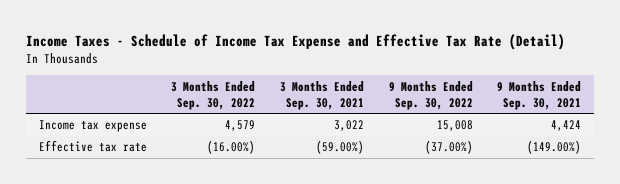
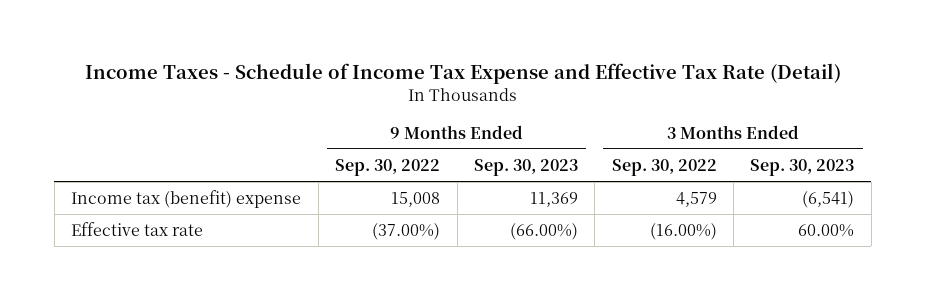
[279,80,364,110] 3 Months Ended Sep. 30, 2021 -> none
[497,80,582,110] 9 Months Ended Sep. 30, 2021 -> none
none -> [473,158,578,176] Sep. 30, 2023
none -> [750,158,855,176] Sep. 30, 2023
[38,120,147,133] Income tax expense -> [71,189,302,208] Income tax (benefit) expense

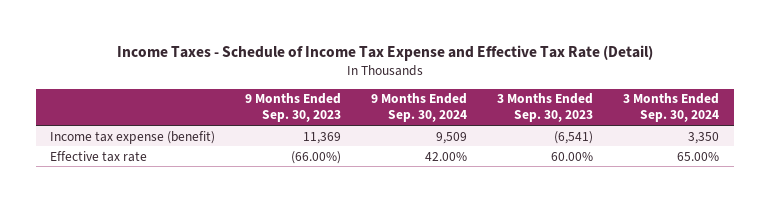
[335,158,441,176] Sep. 30, 2022 -> none
[611,158,717,176] Sep. 30, 2022 -> none
none -> [371,93,468,123] 9 Months Ended Sep. 30, 2024
none -> [622,93,719,123] 3 Months Ended Sep. 30, 2024
[71,189,302,208] Income tax (benefit) expense -> [50,130,216,144] Income tax expense (benefit)

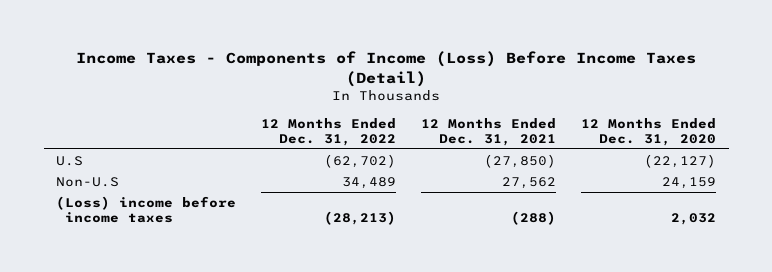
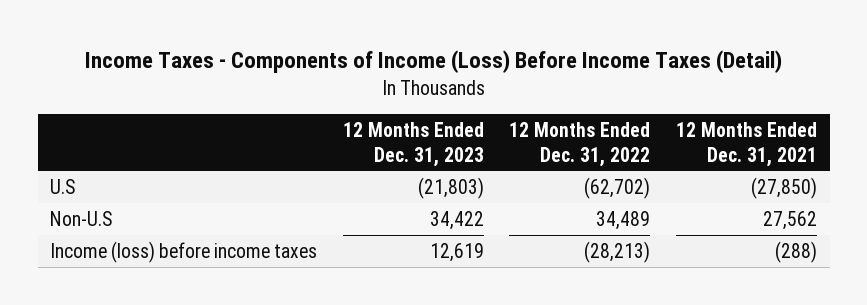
[581,117,717,146] 12 Months Ended Dec. 31, 2020 -> none
none -> [342,122,484,167] 12 Months Ended Dec. 31, 2023
[56,195,237,223] (Loss) income before income taxes -> [50,240,318,263] Income (loss) before income taxes

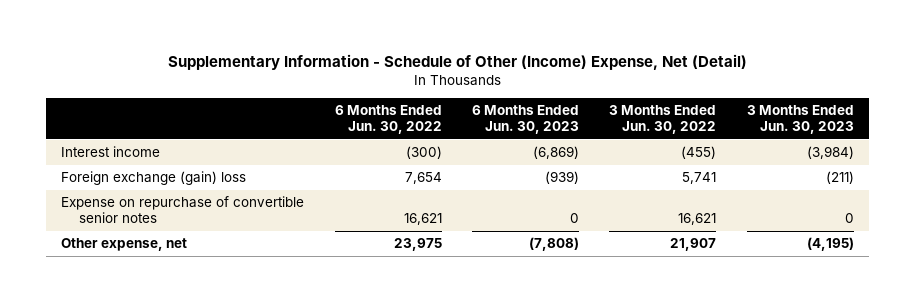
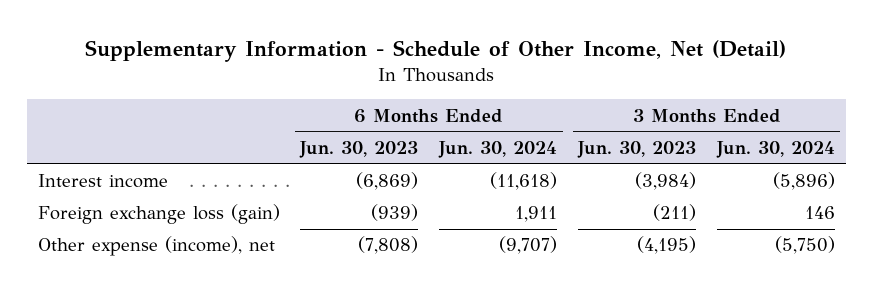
[167,53,747,70] Supplementary Information - Schedule of Other (Income) Expense, Net (Detail) -> [85,39,787,62] Supplementary Information - Schedule of Other Income, Net (Detail)
[334,105,442,135] 6 Months Ended Jun. 30, 2022 -> none
[609,105,717,135] 3 Months Ended Jun. 30, 2022 -> none
none -> [438,140,558,158] Jun. 30, 2024
none -> [716,140,836,158] Jun. 30, 2024
[61,196,305,224] Expense on repurchase of convertible senior notes -> none
[61,171,247,186] Foreign exchange (gain) loss -> [37,204,280,225] Foreign exchange loss (gain)
[61,238,188,252] Other expense, net -> [37,236,275,257] Other expense (income), net

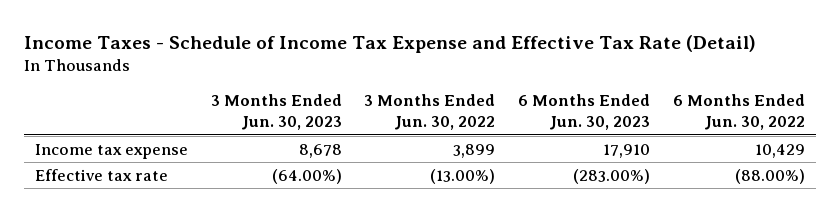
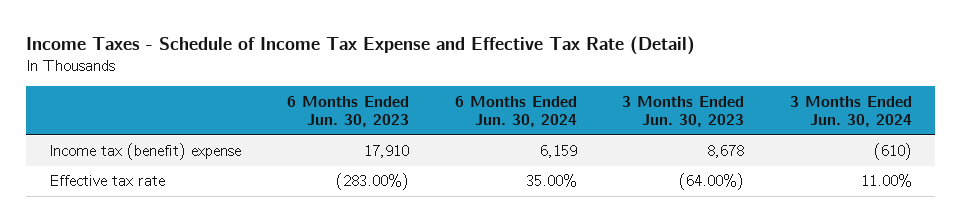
[364,94,496,131] 3 Months Ended Jun. 30, 2022 -> none
[672,94,805,131] 6 Months Ended Jun. 30, 2022 -> none
none -> [454,95,577,128] 6 Months Ended Jun. 30, 2024
none -> [790,95,913,128] 3 Months Ended Jun. 30, 2024
[34,143,188,159] Income tax expense -> [49,143,242,161] Income tax (benefit) expense

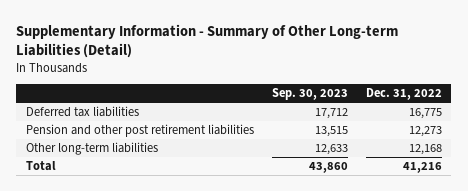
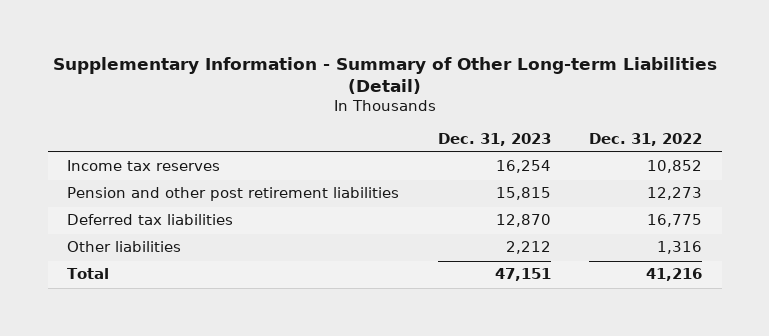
[271,88,348,101] Sep. 30, 2023 -> none
none -> [437,132,551,146] Dec. 31, 2023
none -> [66,160,220,172] Income tax reserves
[25,106,139,118] Deferred tax liabilities -> [66,214,233,226] Deferred tax liabilities
[25,142,158,156] Other long-term liabilities -> [66,241,181,253] Other liabilities
[408,144,442,156] 12,168 -> [657,241,703,255] 1,316

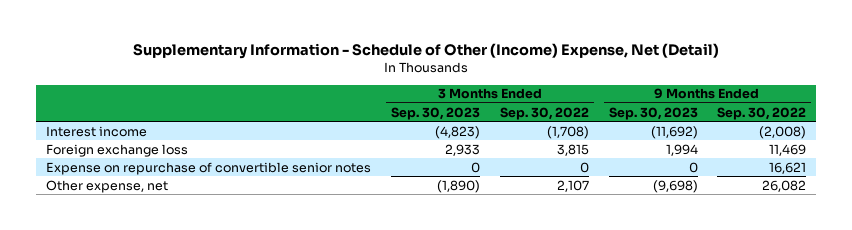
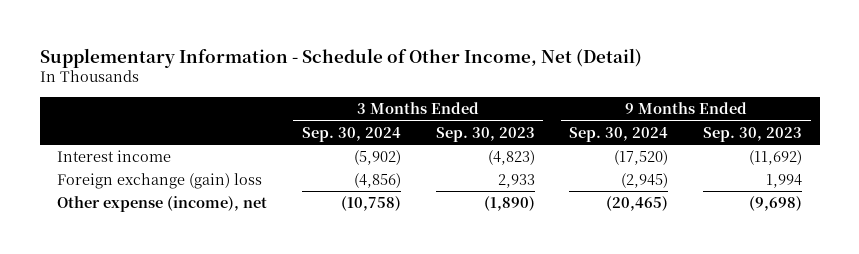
[133,43,720,60] Supplementary Information - Schedule of Other (Income) Expense, Net (Detail) -> [39,47,642,68] Supplementary Information - Schedule of Other Income, Net (Detail)
[499,106,589,120] Sep. 30, 2022 -> none
[717,106,807,120] Sep. 30, 2022 -> none
none -> [301,126,401,142] Sep. 30, 2024
none -> [569,126,669,142] Sep. 30, 2024
[45,161,371,175] Expense on repurchase of convertible senior notes -> none
[45,143,188,157] Foreign exchange loss -> [57,173,263,190] Foreign exchange (gain) loss
[45,179,168,193] Other expense, net -> [57,196,268,213] Other expense (income), net

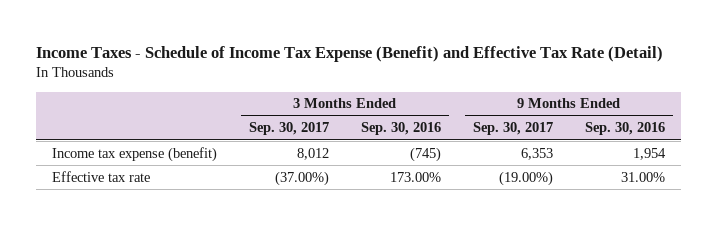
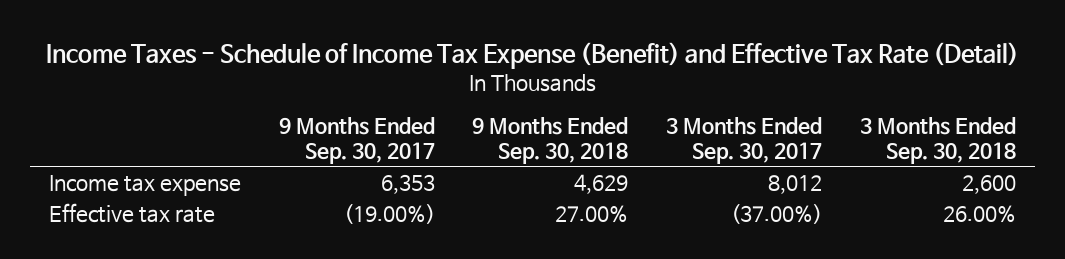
[360,122,441,136] Sep. 30, 2016 -> none
[585,122,666,136] Sep. 30, 2016 -> none
none -> [472,117,629,165] 9 Months Ended Sep. 30, 2018
none -> [859,117,1016,165] 3 Months Ended Sep. 30, 2018
[51,146,217,162] Income tax expense (benefit) -> [48,174,241,196] Income tax expense

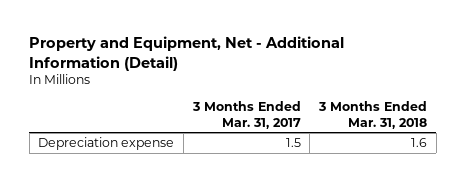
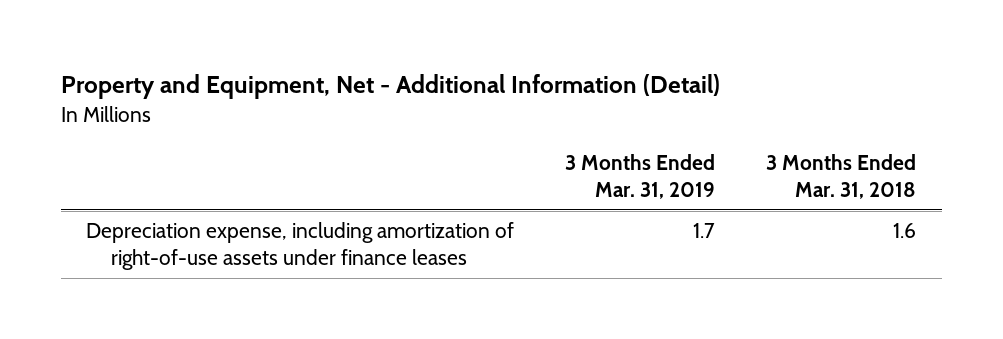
[191,100,301,129] 3 Months Ended Mar. 31, 2017 -> none
none -> [565,154,716,200] 3 Months Ended Mar. 31, 2019
[38,137,175,151] Depreciation expense -> [86,222,515,271] Depreciation expense, including amortization of right-of-use assets under finance leases

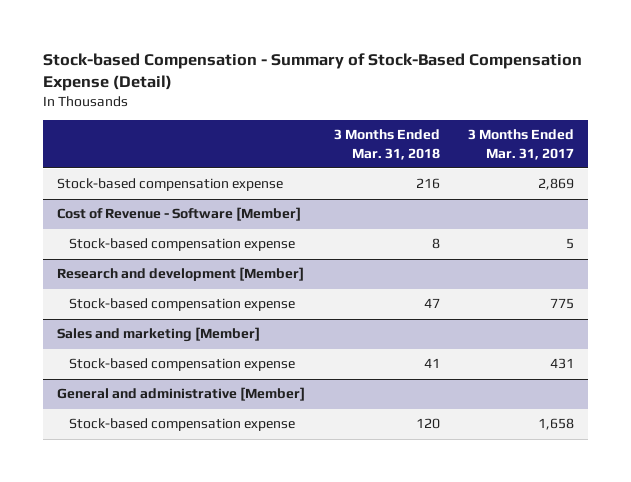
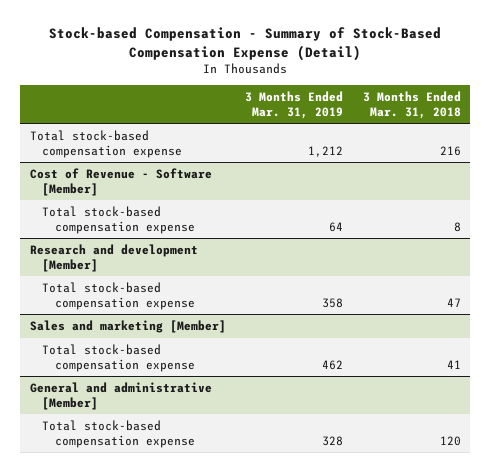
[467,129,574,160] 3 Months Ended Mar. 31, 2017 -> none
none -> [245,90,344,119] 3 Months Ended Mar. 31, 2019
[57,178,284,192] Stock-based compensation expense -> [29,129,183,158] Total stock-based compensation expense
[69,238,296,252] Stock-based compensation expense -> [42,205,195,234] Total stock-based compensation expense
[69,298,296,312] Stock-based compensation expense -> [42,281,195,310] Total stock-based compensation expense
[69,358,296,372] Stock-based compensation expense -> [42,343,195,372] Total stock-based compensation expense
[69,418,296,432] Stock-based compensation expense -> [42,419,195,448] Total stock-based compensation expense

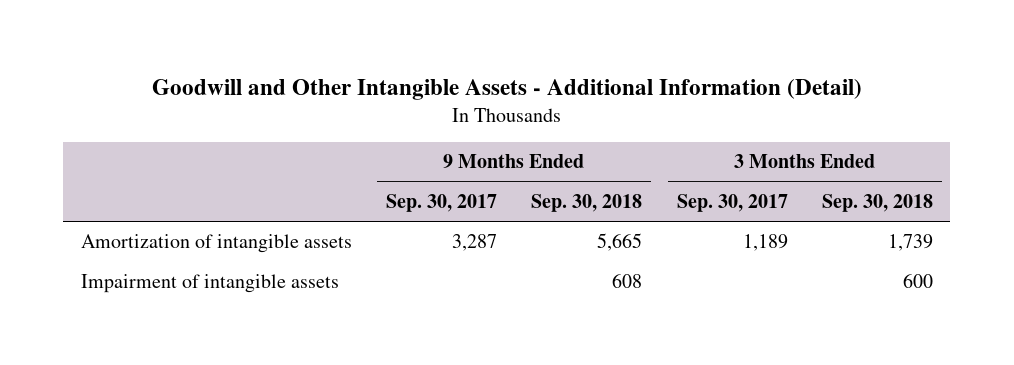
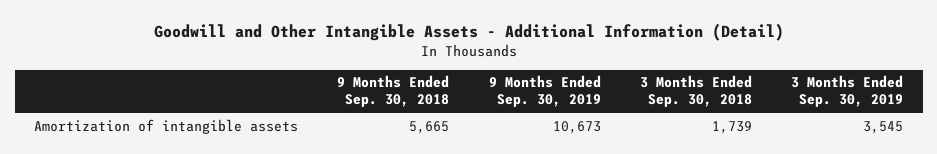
[386,193,498,212] Sep. 30, 2017 -> none
[676,193,788,212] Sep. 30, 2017 -> none
none -> [488,75,601,108] 9 Months Ended Sep. 30, 2019
none -> [791,75,904,108] 3 Months Ended Sep. 30, 2019
[80,274,339,294] Impairment of intangible assets -> none

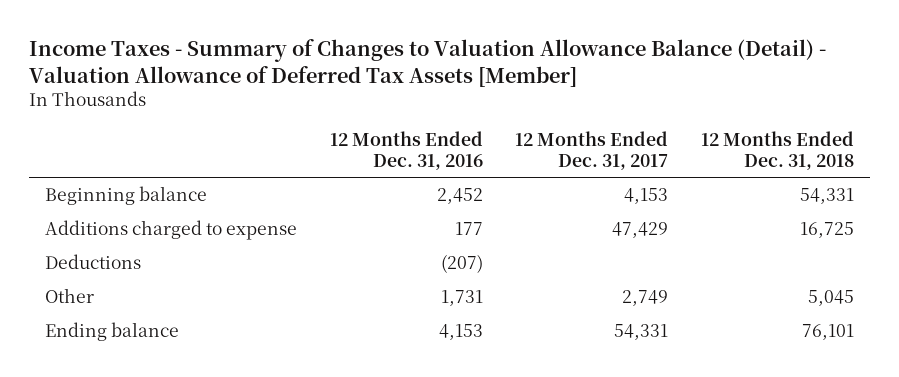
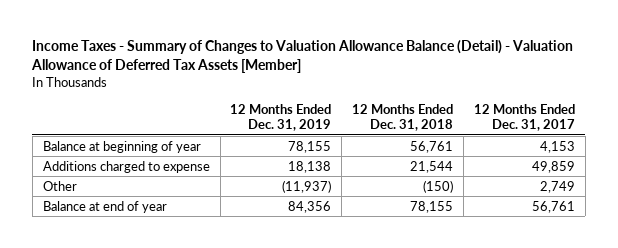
[329,131,483,170] 12 Months Ended Dec. 31, 2016 -> none
none -> [230,103,332,131] 12 Months Ended Dec. 31, 2019
[45,254,142,270] Deductions -> none
[45,322,180,342] Ending balance -> none
[45,186,208,206] Beginning balance -> [42,140,201,153] Balance at beginning of year
[799,188,854,205] 54,331 -> [410,140,454,153] 56,761
[612,222,669,239] 47,429 -> [531,160,575,173] 49,859
[799,222,854,239] 16,725 -> [410,160,454,173] 21,544
[807,290,854,307] 5,045 -> [423,179,454,193] (150)
none -> [42,200,167,213] Balance at end of year

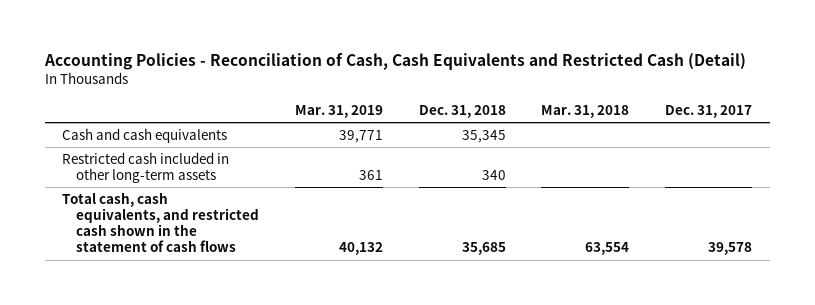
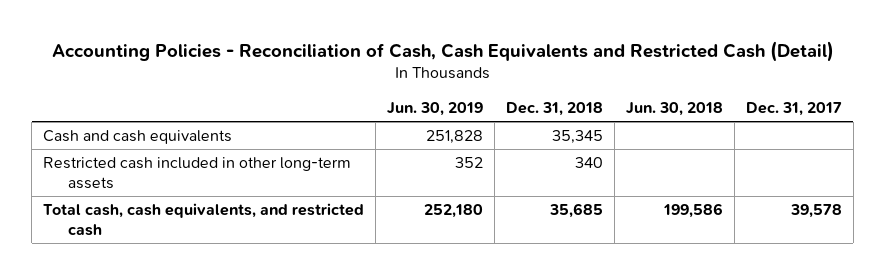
[294,105,383,119] Mar. 31, 2019 -> none
[541,105,630,119] Mar. 31, 2018 -> none
none -> [387,102,484,117] Jun. 30, 2019
none -> [625,102,723,117] Jun. 30, 2018
[62,192,260,253] Total cash, cash equivalents, and restricted cash shown in the statement of cash flows -> [43,202,365,237] Total cash, cash equivalents, and restricted cash

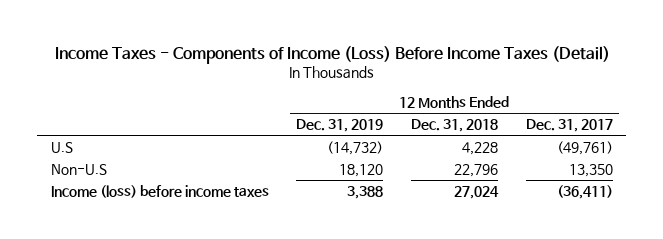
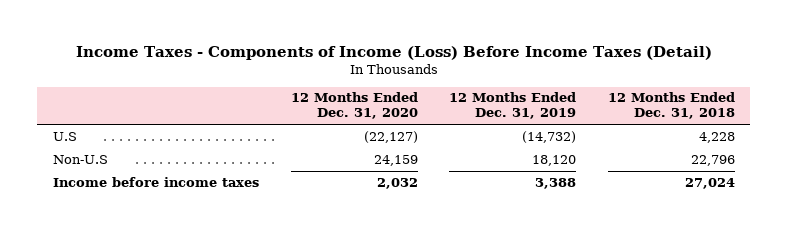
[525,119,613,133] Dec. 31, 2017 -> none
none -> [290,92,418,120] 12 Months Ended Dec. 31, 2020
[50,185,269,199] Income (loss) before income taxes -> [53,176,260,187] Income before income taxes

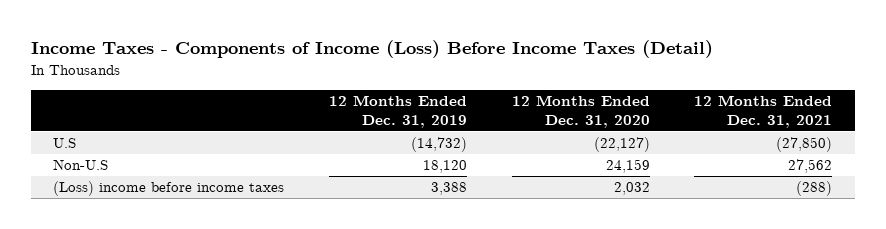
[607,92,735,120] 12 Months Ended Dec. 31, 2018 -> none
none -> [694,95,833,128] 12 Months Ended Dec. 31, 2021
[53,176,260,187] Income before income taxes -> [53,181,285,197] (Loss) income before income taxes

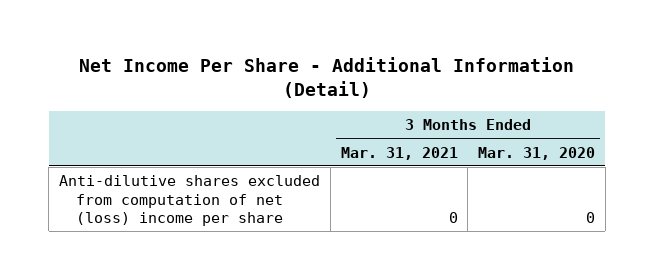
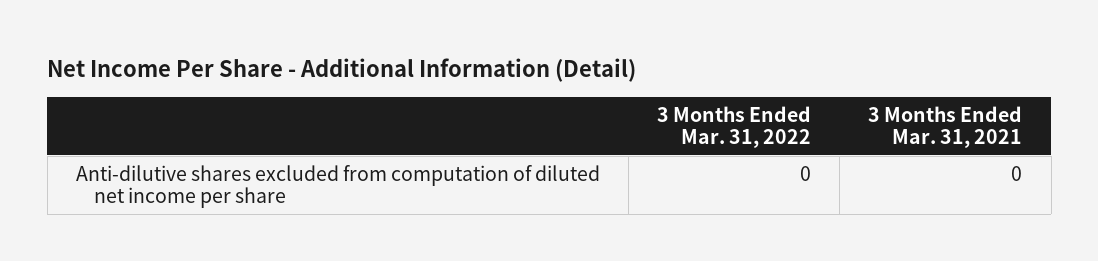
[478,146,596,160] Mar. 31, 2020 -> none
none -> [657,105,812,148] 3 Months Ended Mar. 31, 2022
[59,175,321,226] Anti-dilutive shares excluded from computation of net (loss) income per share -> [75,164,600,209] Anti-dilutive shares excluded from computation of diluted net income per share

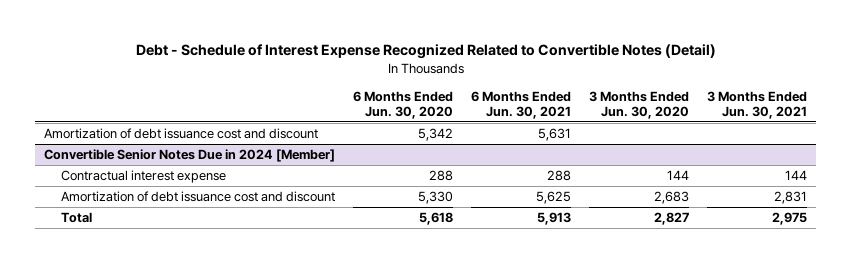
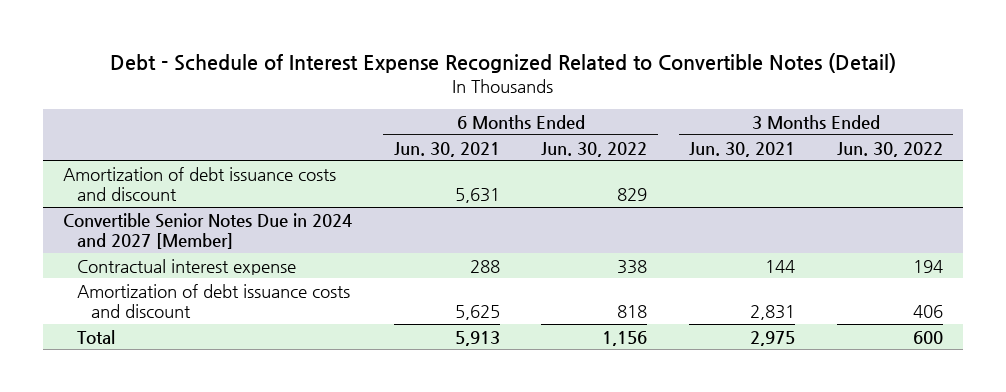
[353,90,454,119] 6 Months Ended Jun. 30, 2020 -> none
[588,90,689,119] 3 Months Ended Jun. 30, 2020 -> none
none -> [541,141,648,157] Jun. 30, 2022
none -> [836,141,943,157] Jun. 30, 2022
[44,128,319,140] Amortization of debt issuance cost and discount -> [63,166,337,202] Amortization of debt issuance costs and discount
[44,149,336,163] Convertible Senior Notes Due in 2024 [Member] -> [63,212,353,250] Convertible Senior Notes Due in 2024 and 2027 [Member]
[60,191,335,203] Amortization of debt issuance cost and discount -> [77,283,351,319] Amortization of debt issuance costs and discount

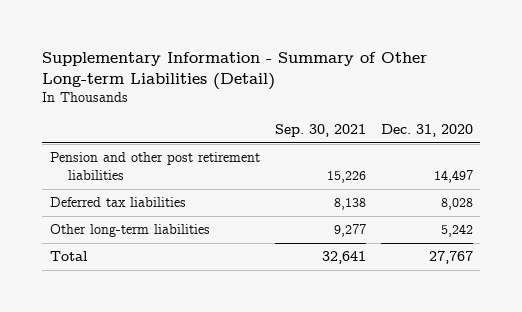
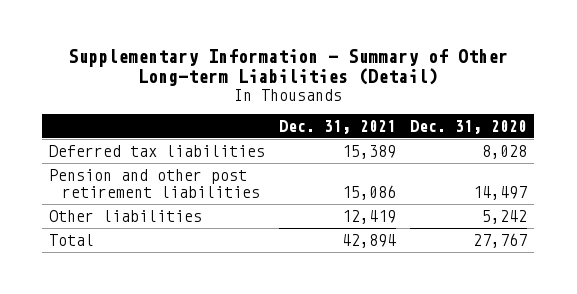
[274,123,366,137] Sep. 30, 2021 -> none
none -> [279,119,397,134] Dec. 31, 2021
[49,152,260,180] Pension and other post retirement liabilities -> [49,169,261,198] Pension and other post retirement liabilities
[49,224,210,238] Other long-term liabilities -> [49,210,203,223] Other liabilities

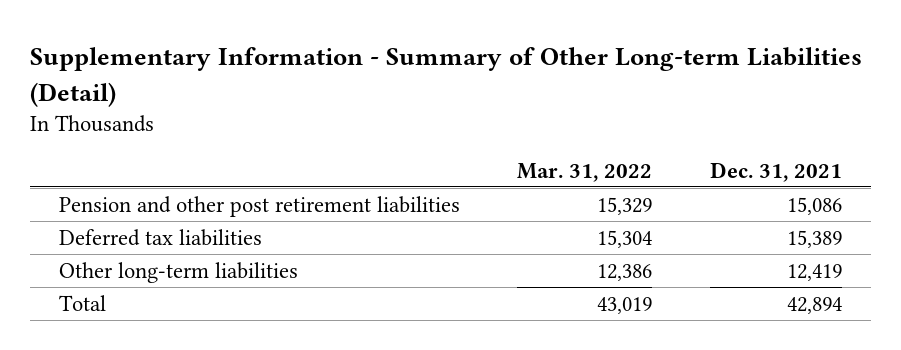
[410,119,528,134] Dec. 31, 2020 -> none
none -> [517,162,653,182] Mar. 31, 2022
[49,145,266,158] Deferred tax liabilities -> [58,228,262,246] Deferred tax liabilities
[49,210,203,223] Other liabilities -> [58,261,298,283] Other long-term liabilities

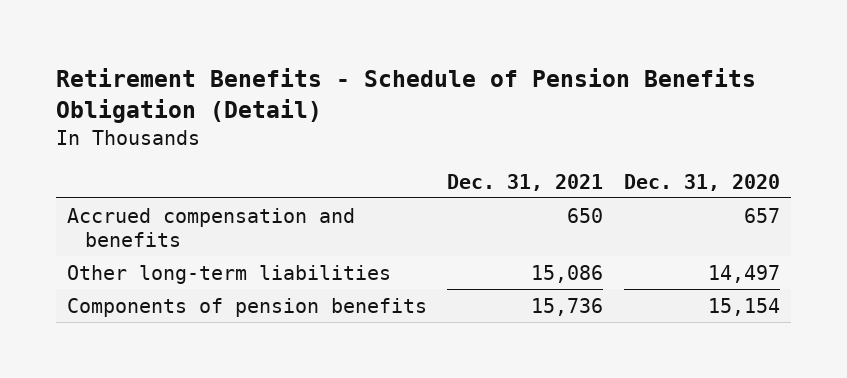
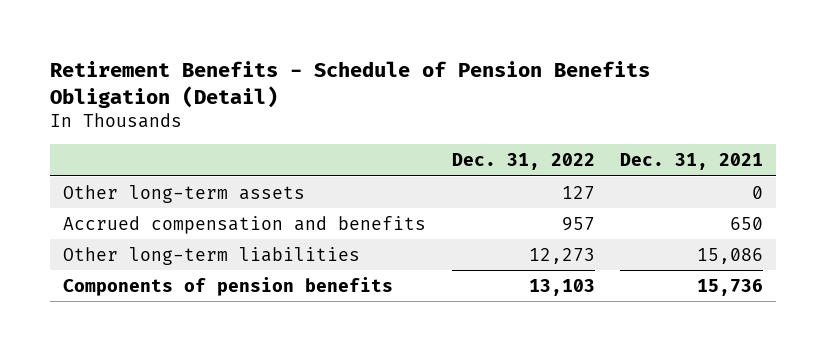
[624,173,781,191] Dec. 31, 2020 -> none
none -> [451,152,595,170] Dec. 31, 2022
none -> [62,184,305,203] Other long-term assets

